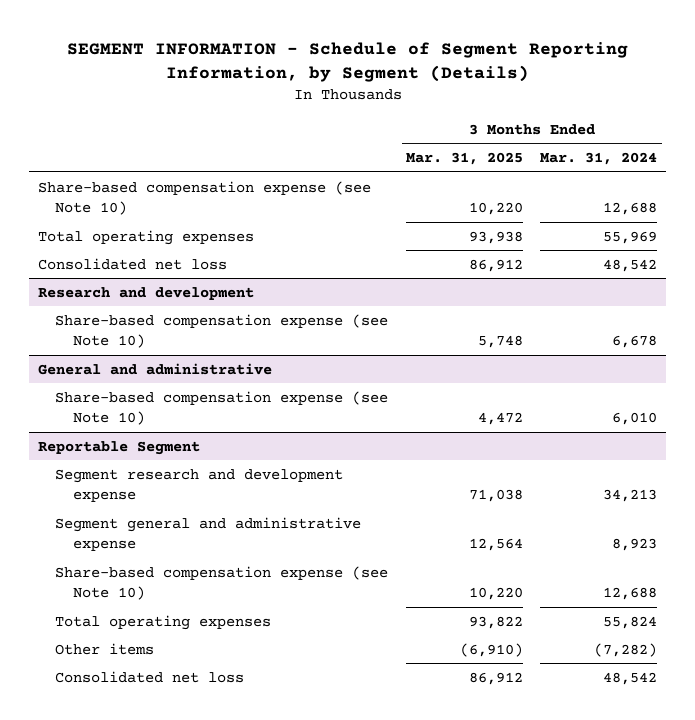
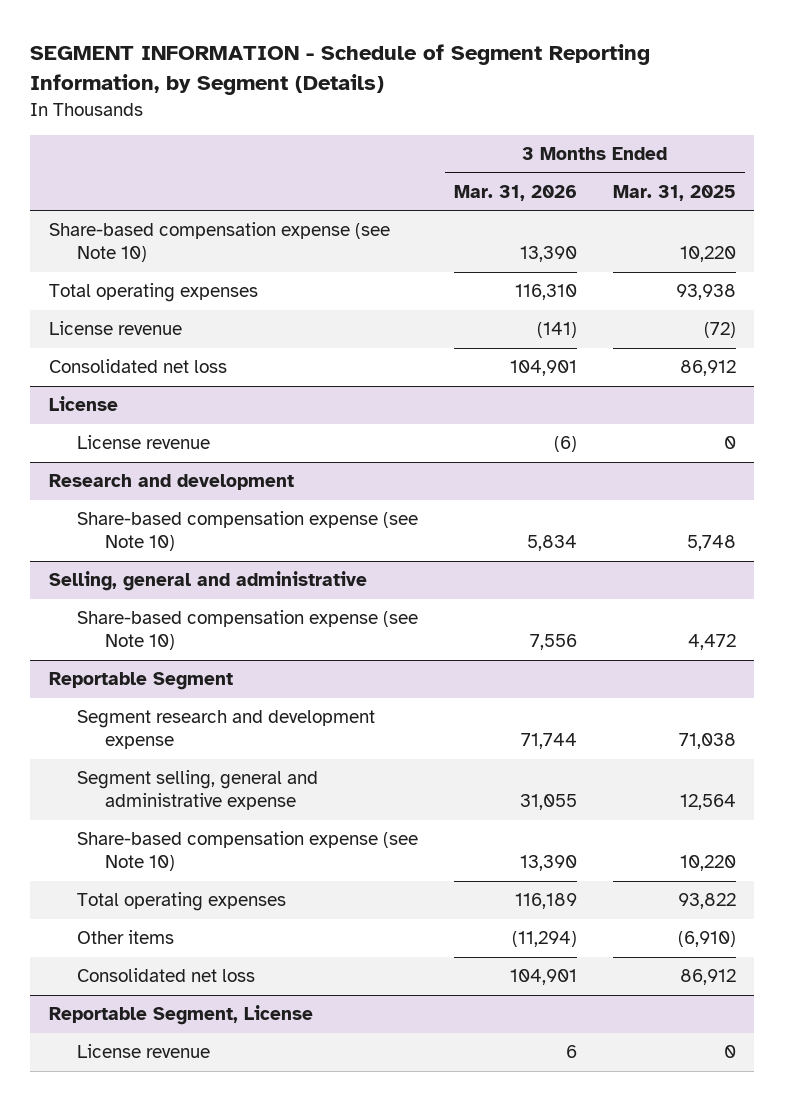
[540,152,658,166] Mar. 31, 2024 -> none
none -> [453,185,577,202] Mar. 31, 2026
none -> [48,321,182,336] License revenue
none -> [48,396,118,412] License
none -> [76,435,210,450] License revenue
[37,362,272,375] General and administrative -> [48,571,367,592] Selling, general and administrative
[55,516,362,552] Segment general and administrative expense -> [76,770,318,811] Segment selling, general and administrative expense
none -> [48,1005,313,1026] Reportable Segment, License
none -> [76,1044,210,1059] License revenue

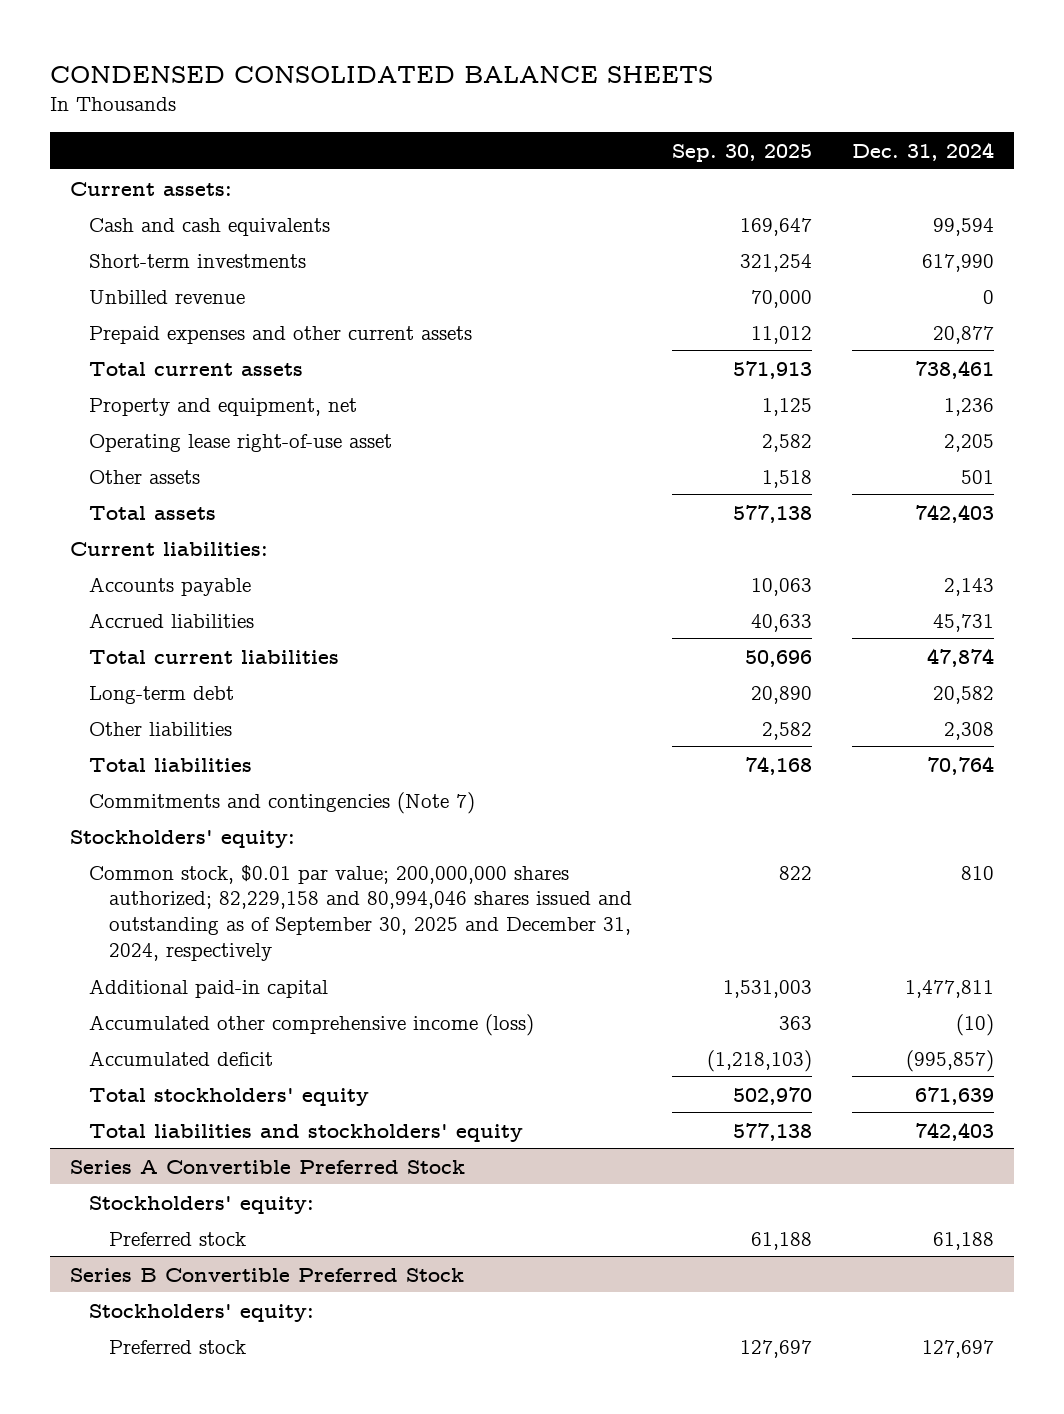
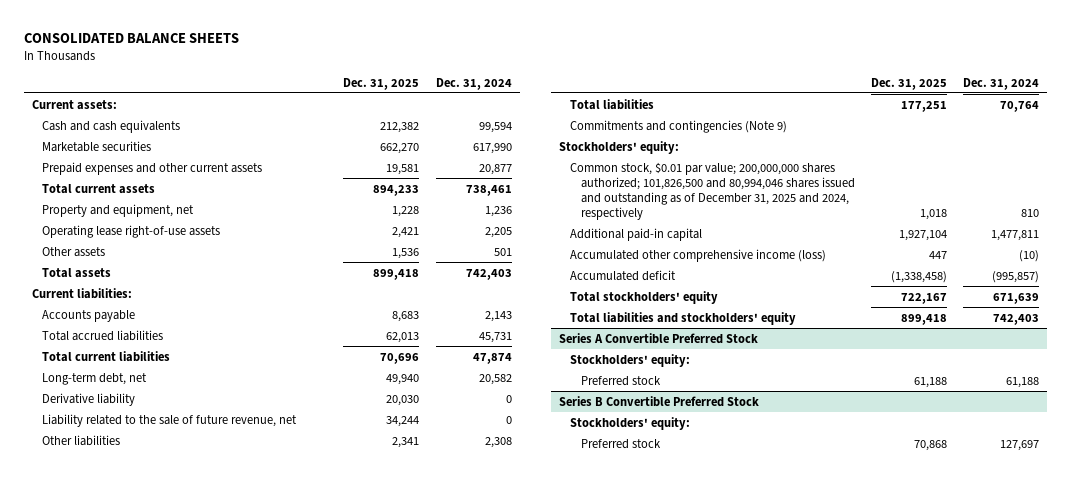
[49,65,713,83] CONDENSED CONSOLIDATED BALANCE SHEETS -> [23,32,239,43] CONSOLIDATED BALANCE SHEETS
[671,143,812,162] Sep. 30, 2025 -> none
none -> [343,77,420,90] Dec. 31, 2025
[89,289,246,304] Unbilled revenue -> none
[89,253,307,268] Short-term investments -> [42,140,152,152] Marketable securities
[89,433,393,452] Operating lease right-of-use asset -> [42,224,221,238] Operating lease right-of-use assets
[89,612,255,628] Accrued liabilities -> [42,329,164,341] Total accrued liabilities
[89,685,235,704] Long-term debt -> [42,372,148,385] Long-term debt, net
none -> [42,392,136,406] Derivative liability
none -> [42,413,298,427] Liability related to the sale of future revenue, net
[89,791,476,814] Commitments and contingencies (Note 7) -> [569,119,787,133] Commitments and contingencies (Note 9)
[89,864,633,962] Common stock, $0.01 par value; 200,000,000 shares authorized; 82,229,158 and 80,994,046 shares issued and outstanding as of September 30, 2025 and December 31, 2024, respectively -> [569,161,855,220] Common stock, $0.01 par value; 200,000,000 shares authorized; 101,826,500 and 80,994,046 shares issued and outstanding as of December 31, 2025 and 2024, respectively

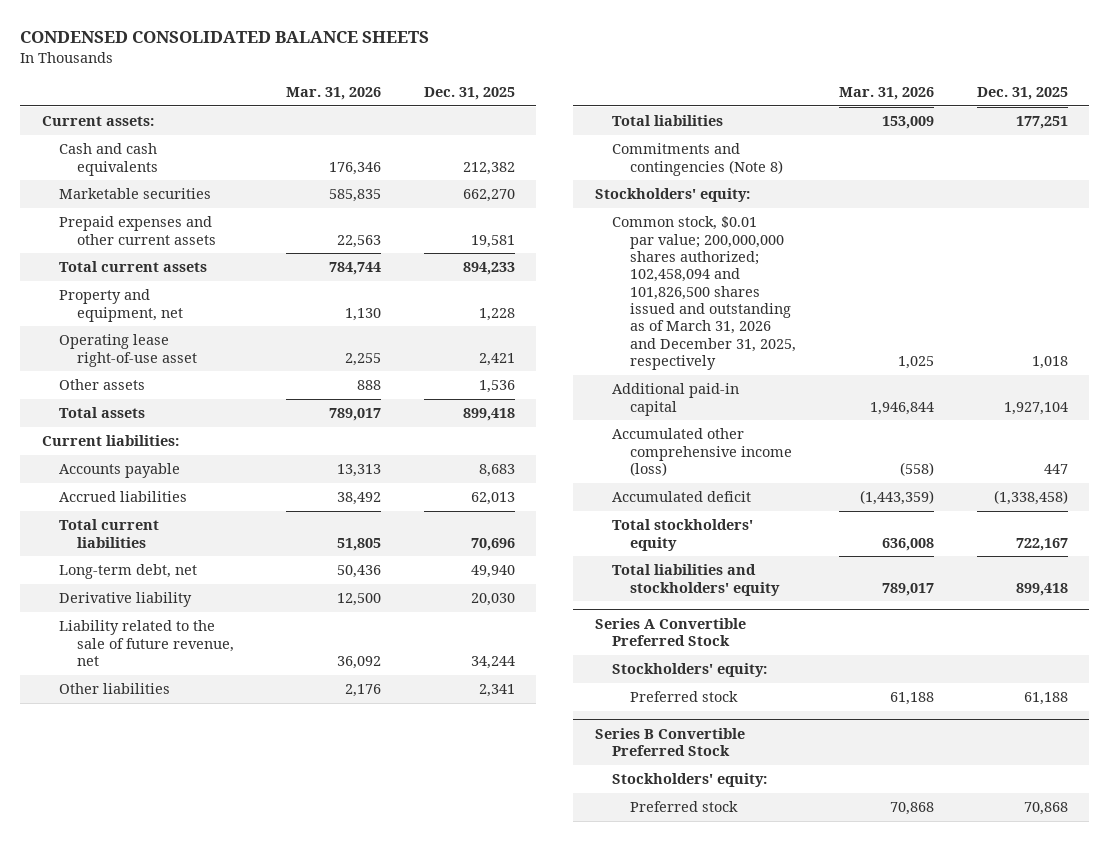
[23,32,239,43] CONSOLIDATED BALANCE SHEETS -> [20,30,430,43] CONDENSED CONSOLIDATED BALANCE SHEETS
[435,77,512,90] Dec. 31, 2024 -> none
none -> [285,86,381,100] Mar. 31, 2026
[42,224,221,238] Operating lease right-of-use assets -> [59,334,197,367] Operating lease right-of-use asset
[42,329,164,341] Total accrued liabilities -> [59,491,188,503] Accrued liabilities
[569,119,787,133] Commitments and contingencies (Note 9) -> [612,143,783,176] Commitments and contingencies (Note 8)
[569,161,855,220] Common stock, $0.01 par value; 200,000,000 shares authorized; 101,826,500 and 80,994,046 shares issued and outstanding as of December 31, 2025 and 2024, respectively -> [612,216,796,371] Common stock, $0.01 par value; 200,000,000 shares authorized; 102,458,094 and 101,826,500 shares issued and outstanding as of March 31, 2026 and December 31, 2025, respectively

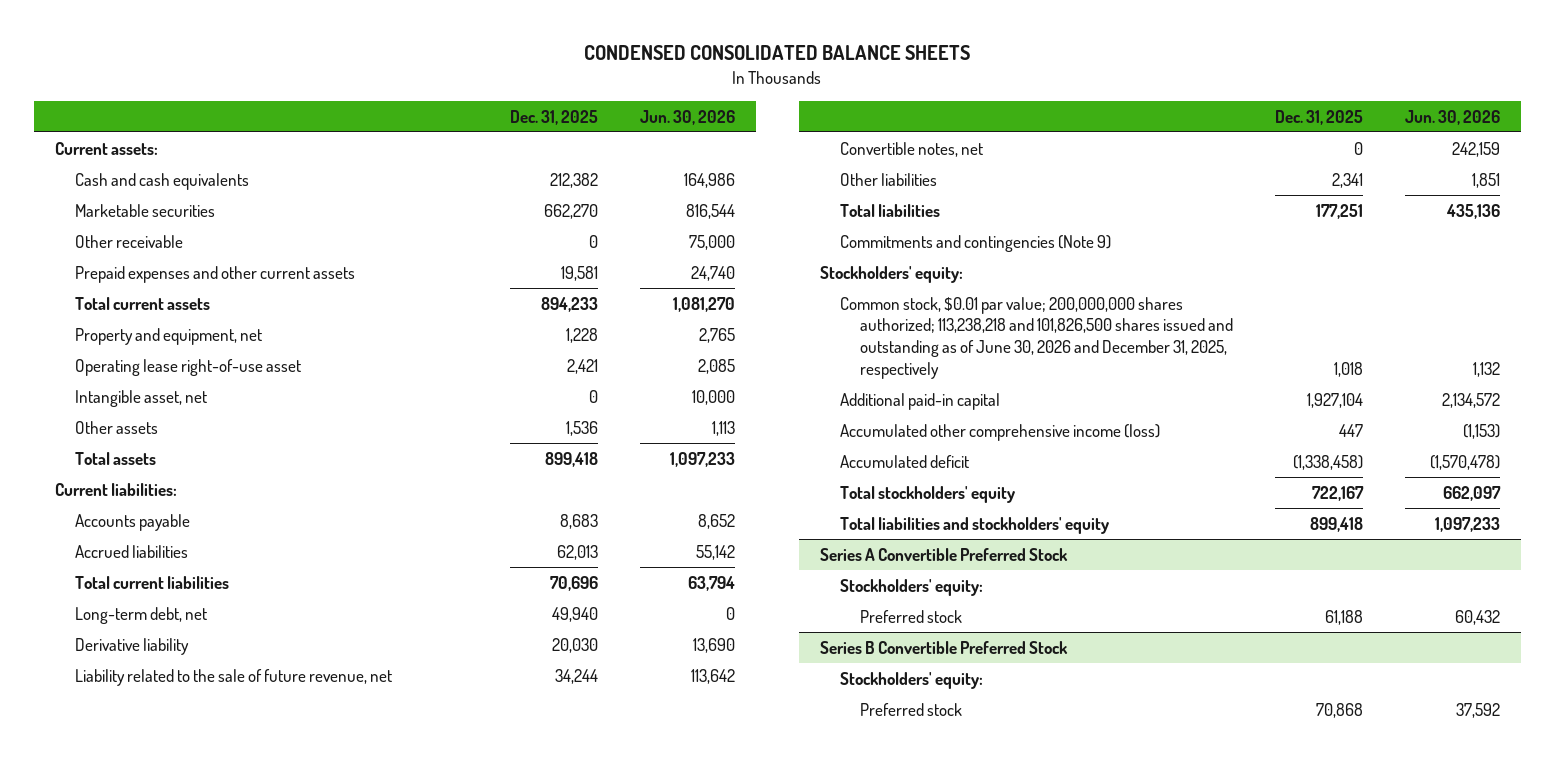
[285,86,381,100] Mar. 31, 2026 -> none
none -> [639,109,735,125] Jun. 30, 2026
none -> [74,234,183,248] Other receivable
none -> [74,389,207,407] Intangible asset, net
none -> [839,141,983,157] Convertible notes, net
[612,143,783,176] Commitments and contingencies (Note 8) -> [839,234,1111,252] Commitments and contingencies (Note 9)
[612,216,796,371] Common stock, $0.01 par value; 200,000,000 shares authorized; 102,458,094 and 101,826,500 shares issued and outstanding as of March 31, 2026 and December 31, 2025, respectively -> [839,296,1233,379] Common stock, $0.01 par value; 200,000,000 shares authorized; 113,238,218 and 101,826,500 shares issued and outstanding as of June 30, 2026 and December 31, 2025, respectively

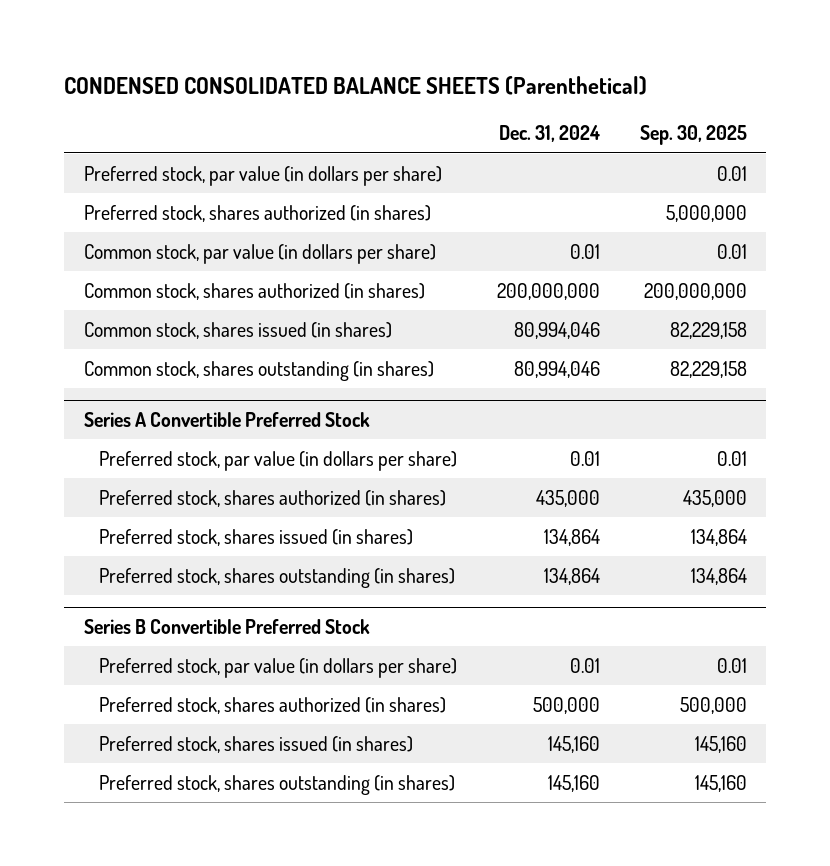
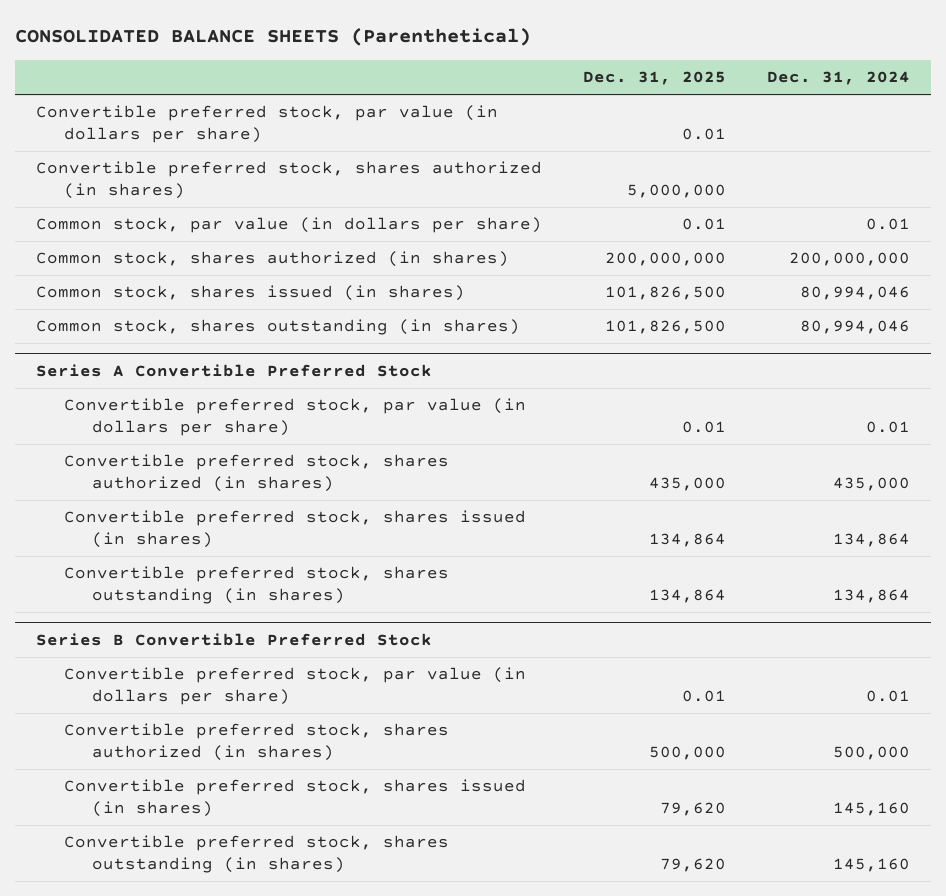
[63,75,647,95] CONDENSED CONSOLIDATED BALANCE SHEETS (Parenthetical) -> [15,28,532,47] CONSOLIDATED BALANCE SHEETS (Parenthetical)
[639,124,747,145] Sep. 30, 2025 -> none
none -> [582,71,726,86] Dec. 31, 2025
[83,165,442,186] Preferred stock, par value (in dollars per share) -> [35,105,498,143] Convertible preferred stock, par value (in dollars per share)
[83,204,431,222] Preferred stock, shares authorized (in shares) -> [35,161,542,199] Convertible preferred stock, shares authorized (in shares)
[98,450,457,471] Preferred stock, par value (in dollars per share) -> [63,398,526,436] Convertible preferred stock, par value (in dollars per share)
[98,489,446,507] Preferred stock, shares authorized (in shares) -> [63,454,449,492] Convertible preferred stock, shares authorized (in shares)
[98,528,413,546] Preferred stock, shares issued (in shares) -> [63,510,526,548] Convertible preferred stock, shares issued (in shares)
[98,567,455,588] Preferred stock, shares outstanding (in shares) -> [63,566,449,604] Convertible preferred stock, shares outstanding (in shares)
[98,657,457,678] Preferred stock, par value (in dollars per share) -> [63,667,526,705] Convertible preferred stock, par value (in dollars per share)
[98,696,446,714] Preferred stock, shares authorized (in shares) -> [63,723,449,761] Convertible preferred stock, shares authorized (in shares)
[98,735,413,753] Preferred stock, shares issued (in shares) -> [63,779,526,817] Convertible preferred stock, shares issued (in shares)
[98,774,455,795] Preferred stock, shares outstanding (in shares) -> [63,835,449,873] Convertible preferred stock, shares outstanding (in shares)

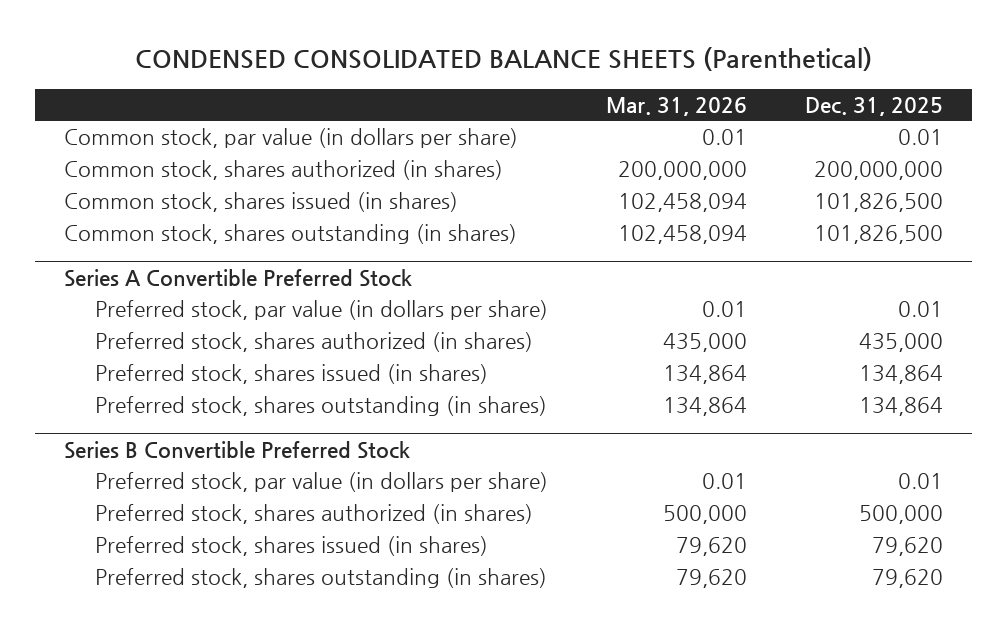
[15,28,532,47] CONSOLIDATED BALANCE SHEETS (Parenthetical) -> [135,47,873,72] CONDENSED CONSOLIDATED BALANCE SHEETS (Parenthetical)
[767,71,911,86] Dec. 31, 2024 -> none
none -> [605,96,747,116] Mar. 31, 2026
[35,105,498,143] Convertible preferred stock, par value (in dollars per share) -> none
[35,161,542,199] Convertible preferred stock, shares authorized (in shares) -> none
[63,398,526,436] Convertible preferred stock, par value (in dollars per share) -> [94,300,548,321] Preferred stock, par value (in dollars per share)
[63,454,449,492] Convertible preferred stock, shares authorized (in shares) -> [94,332,533,353] Preferred stock, shares authorized (in shares)
[63,510,526,548] Convertible preferred stock, shares issued (in shares) -> [94,364,488,385] Preferred stock, shares issued (in shares)
[63,566,449,604] Convertible preferred stock, shares outstanding (in shares) -> [94,396,547,417] Preferred stock, shares outstanding (in shares)
[63,667,526,705] Convertible preferred stock, par value (in dollars per share) -> [94,472,548,493] Preferred stock, par value (in dollars per share)
[63,723,449,761] Convertible preferred stock, shares authorized (in shares) -> [94,504,533,525] Preferred stock, shares authorized (in shares)
[63,779,526,817] Convertible preferred stock, shares issued (in shares) -> [94,536,488,557] Preferred stock, shares issued (in shares)
[63,835,449,873] Convertible preferred stock, shares outstanding (in shares) -> [94,568,547,589] Preferred stock, shares outstanding (in shares)

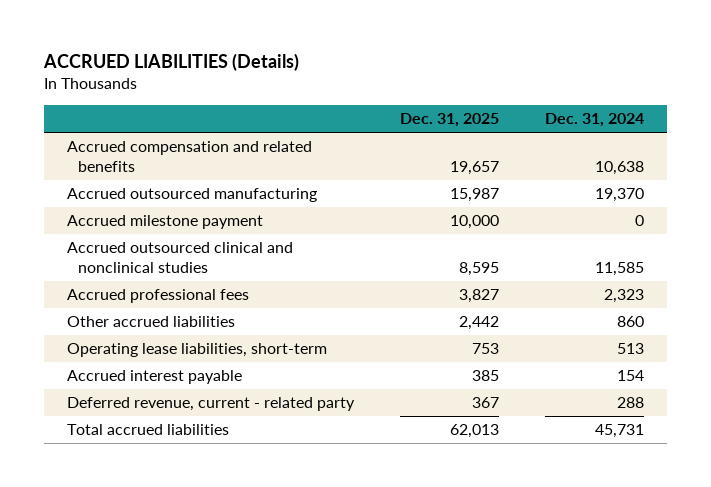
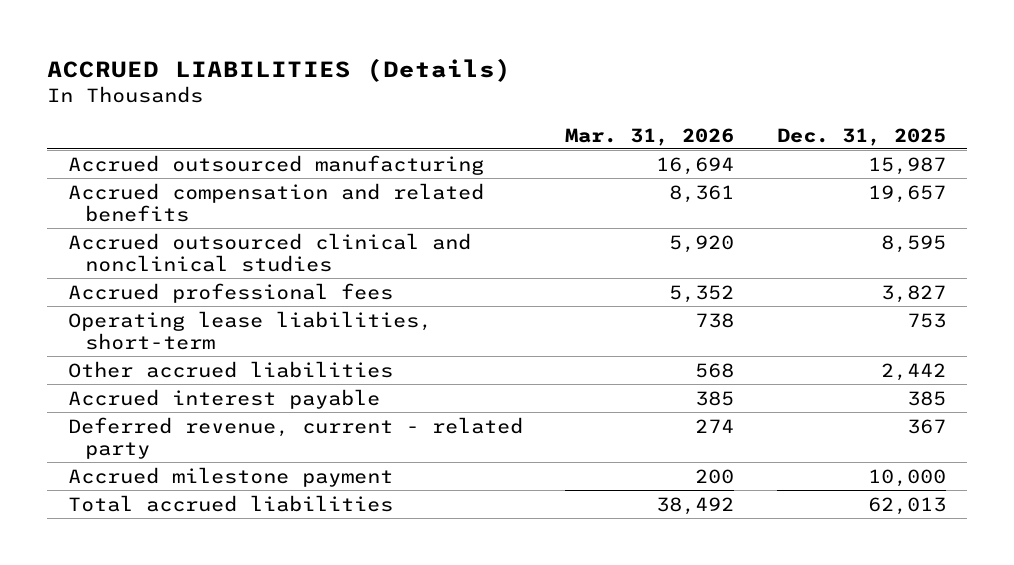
[545,113,645,128] Dec. 31, 2024 -> none
none -> [565,127,735,146] Mar. 31, 2026
[66,141,312,172] Accrued compensation and related benefits -> [68,182,485,223] Accrued compensation and related benefits
[66,316,235,328] Other accrued liabilities -> [68,360,394,378] Other accrued liabilities
[66,215,263,230] Accrued milestone payment -> [68,466,394,487] Accrued milestone payment

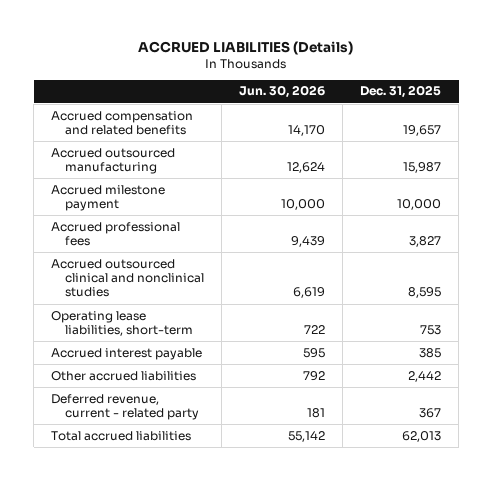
[565,127,735,146] Mar. 31, 2026 -> none
none -> [239,85,326,99] Jun. 30, 2026
[68,154,485,175] Accrued outsourced manufacturing -> [51,147,176,175] Accrued outsourced manufacturing
[68,466,394,487] Accrued milestone payment -> [51,184,166,212] Accrued milestone payment
[68,232,472,273] Accrued outsourced clinical and nonclinical studies -> [51,258,204,298] Accrued outsourced clinical and nonclinical studies
[68,360,394,378] Other accrued liabilities -> [51,370,197,381] Other accrued liabilities

